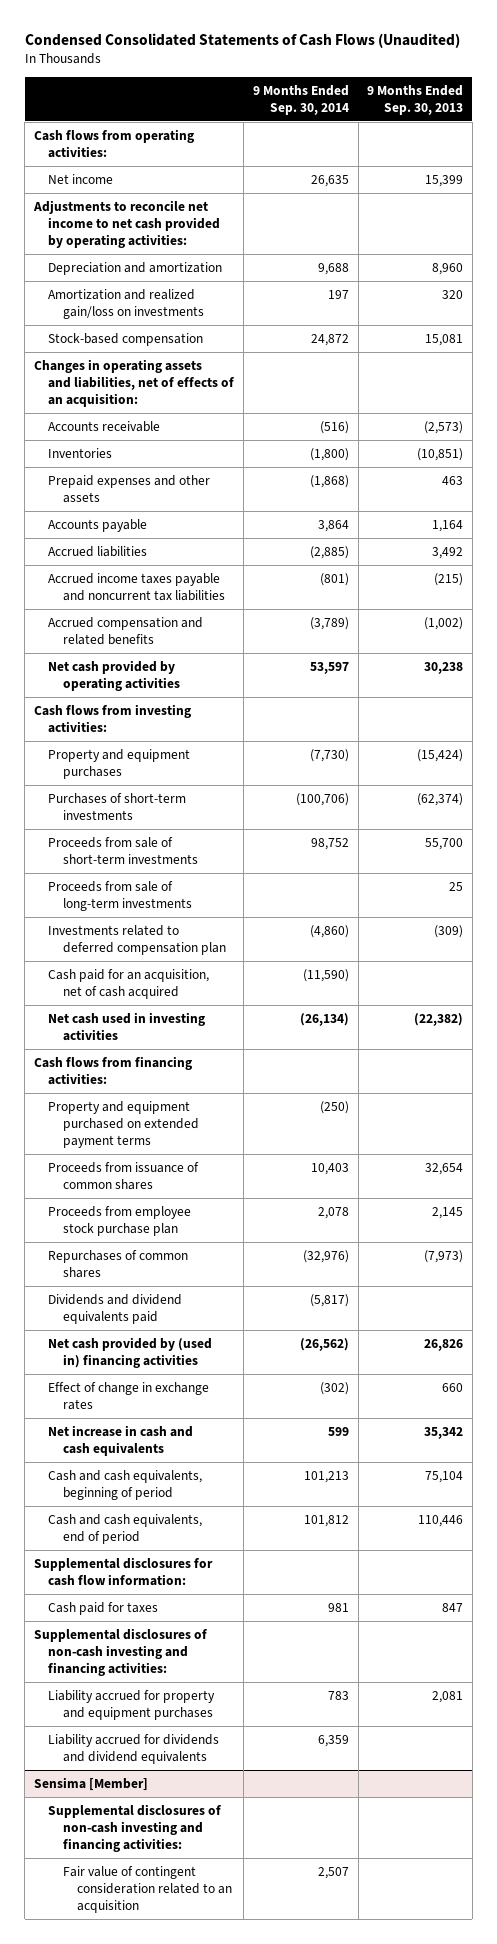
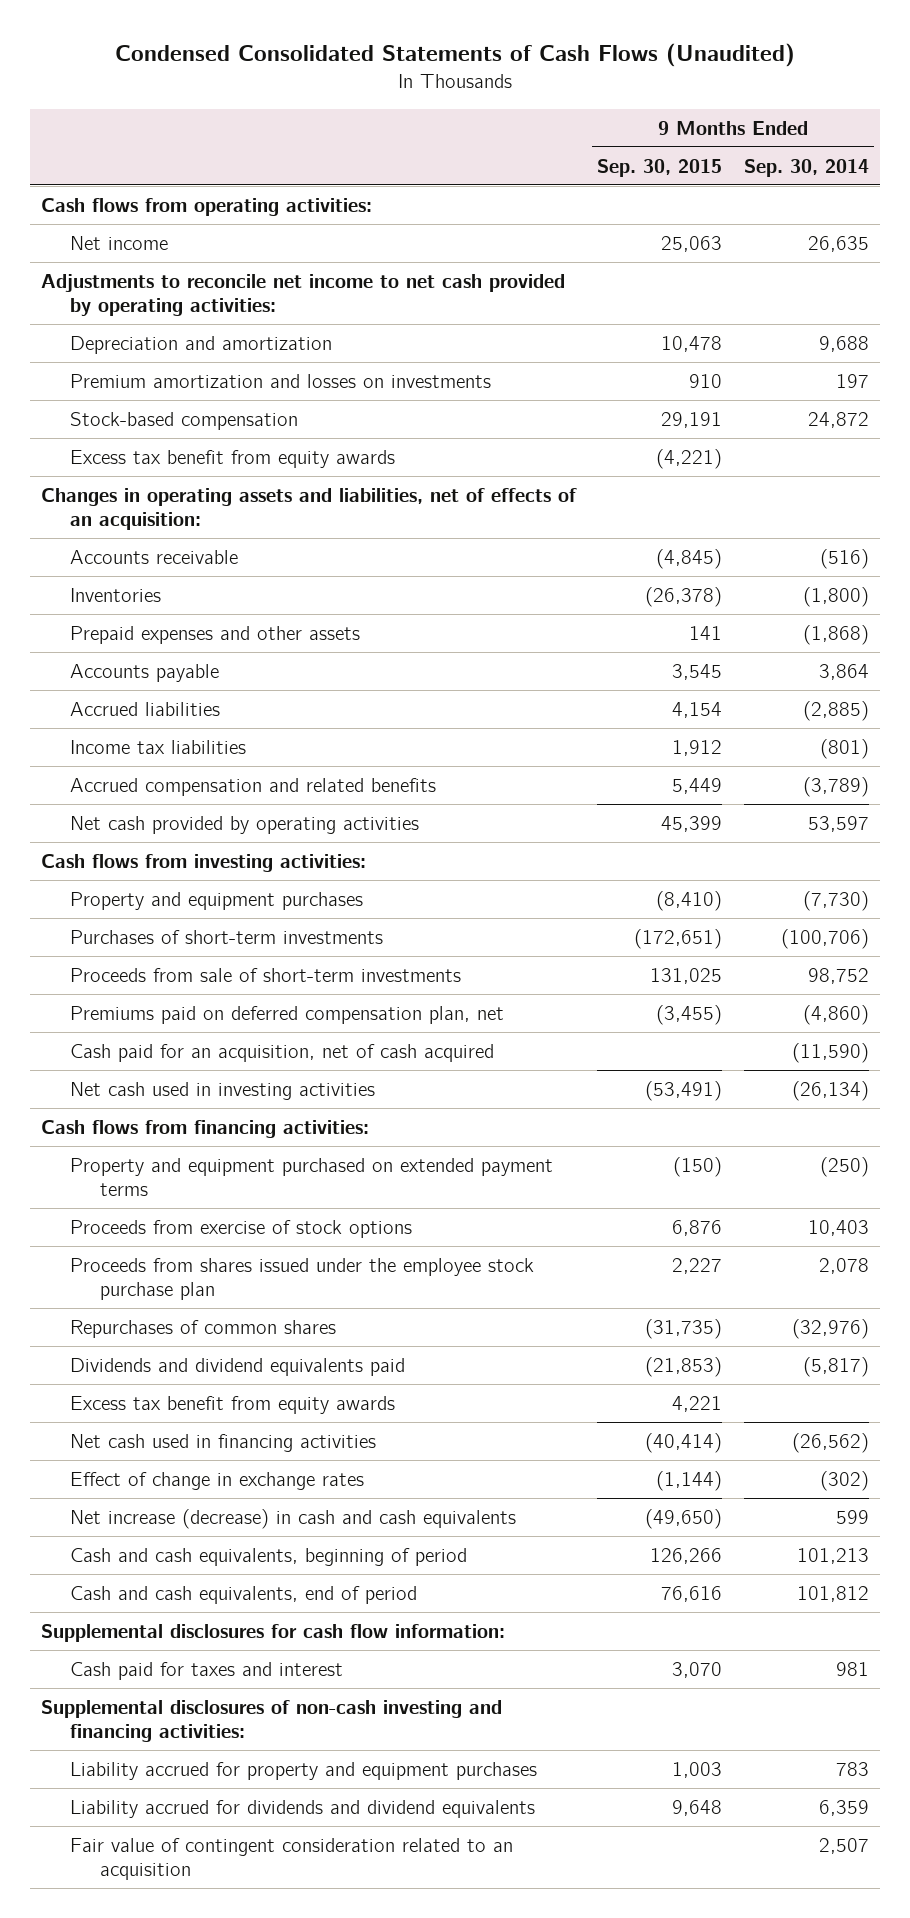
[367,84,464,115] 9 Months Ended Sep. 30, 2013 -> none
none -> [597,158,723,177] Sep. 30, 2015
[48,288,204,319] Amortization and realized gain/loss on investments -> [70,374,492,389] Premium amortization and losses on investments
none -> [70,450,396,469] Excess tax benefit from equity awards
[48,572,225,601] Accrued income taxes payable and noncurrent tax liabilities -> [70,740,247,755] Income tax liabilities
[48,880,192,911] Proceeds from sale of long-term investments -> none
[48,924,226,955] Investments related to deferred compensation plan -> [70,1006,505,1025] Premiums paid on deferred compensation plan, net
[48,1161,200,1190] Proceeds from issuance of common shares -> [70,1220,413,1239] Proceeds from exercise of stock options
[48,1205,192,1236] Proceeds from employee stock purchase plan -> [70,1258,535,1301] Proceeds from shares issued under the employee stock purchase plan
none -> [70,1396,396,1415] Excess tax benefit from equity awards
[48,1336,213,1368] Net cash provided by (used in) financing activities -> [70,1434,377,1453] Net cash used in financing activities
[48,1424,194,1456] Net increase in cash and cash equivalents -> [70,1509,517,1530] Net increase (decrease) in cash and cash equivalents
[48,1601,159,1615] Cash paid for taxes -> [70,1662,344,1681] Cash paid for taxes and interest
[33,1776,148,1791] Sensima [Member] -> none
[48,1803,223,1853] Supplemental disclosures of non-cash investing and financing activities: -> none

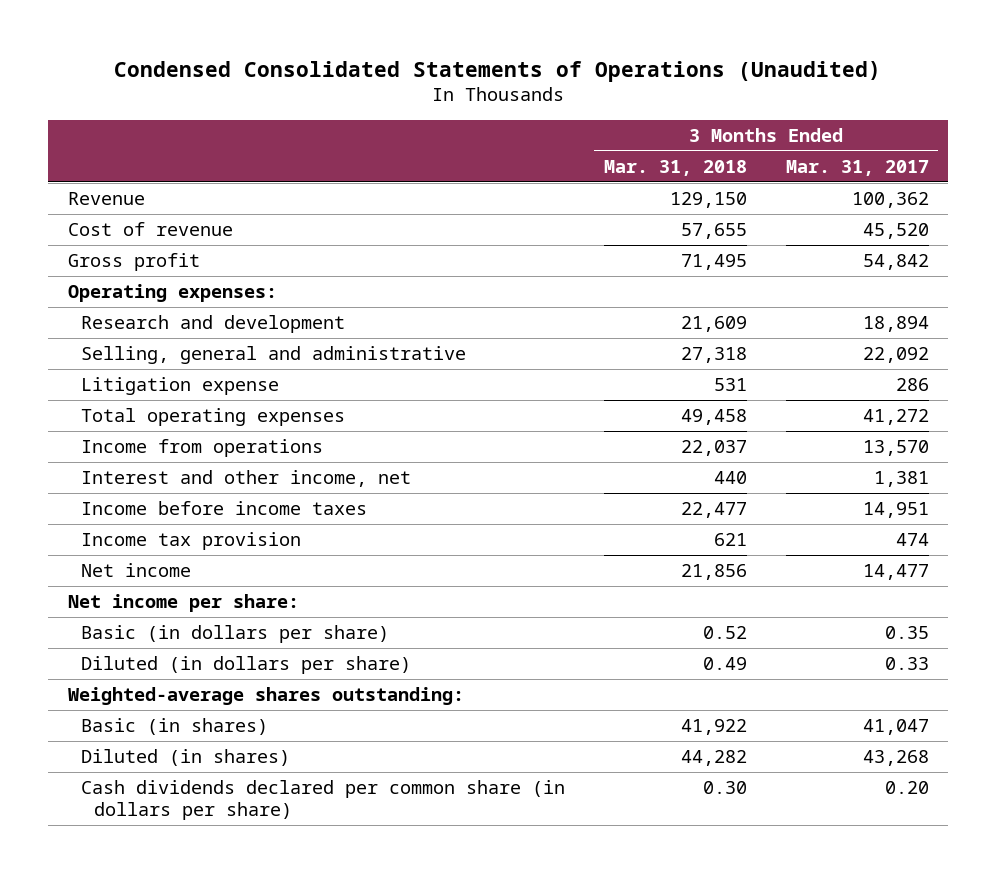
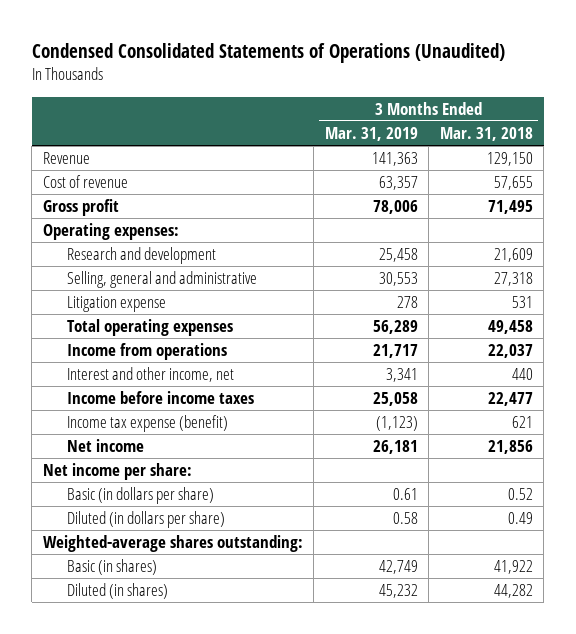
[785,159,929,176] Mar. 31, 2017 -> none
none -> [324,126,418,141] Mar. 31, 2019
[80,532,301,551] Income tax provision -> [67,414,229,432] Income tax expense (benefit)
[80,780,565,820] Cash dividends declared per common share (in dollars per share) -> none

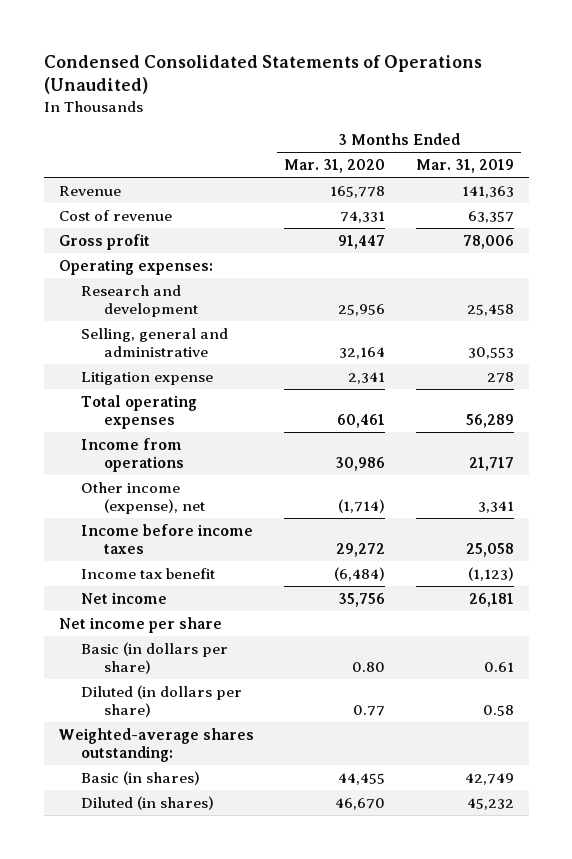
[439,126,533,141] Mar. 31, 2018 -> none
none -> [284,159,386,174] Mar. 31, 2020
[67,366,235,382] Interest and other income, net -> [81,481,205,514] Other income (expense), net
[67,414,229,432] Income tax expense (benefit) -> [81,567,216,579] Income tax benefit
[42,462,192,480] Net income per share: -> [58,616,222,633] Net income per share

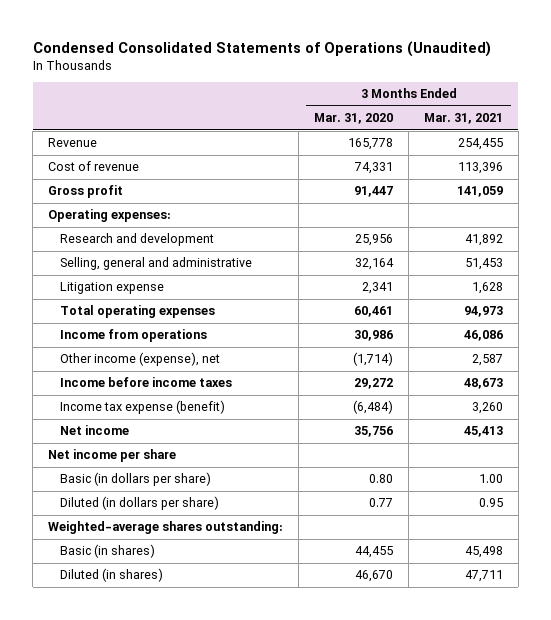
[415,159,514,174] Mar. 31, 2019 -> none
none -> [424,113,504,125] Mar. 31, 2021
[81,567,216,579] Income tax benefit -> [60,400,226,415] Income tax expense (benefit)

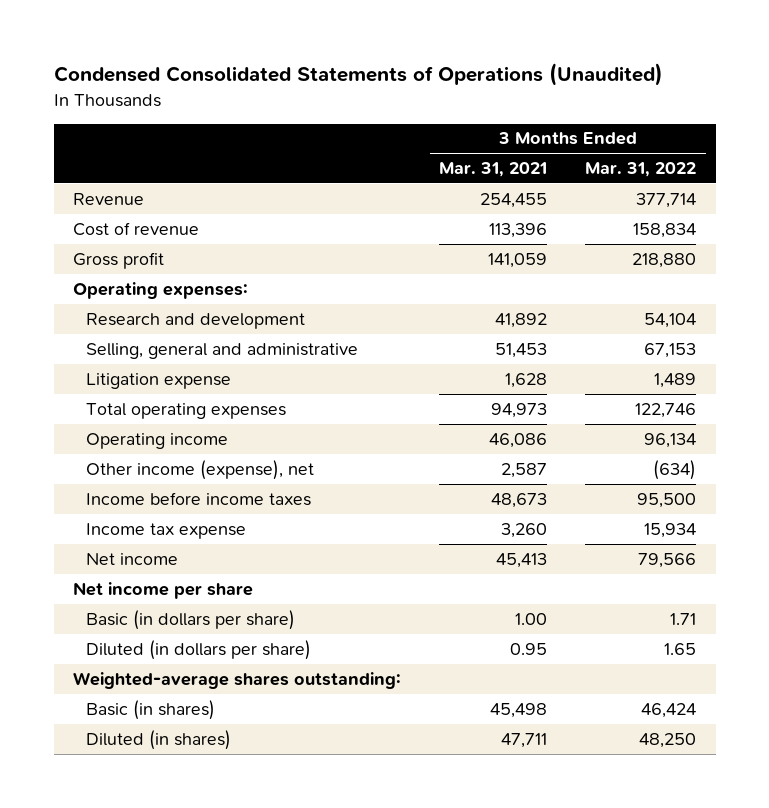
[314,113,394,125] Mar. 31, 2020 -> none
none -> [585,161,697,177] Mar. 31, 2022
[60,329,208,343] Income from operations -> [86,432,229,449] Operating income
[60,400,226,415] Income tax expense (benefit) -> [86,522,247,539] Income tax expense

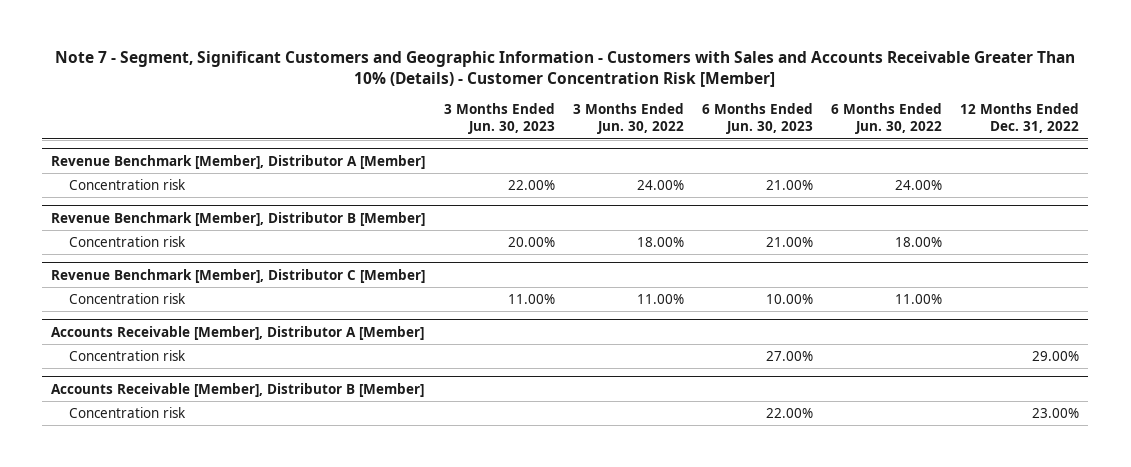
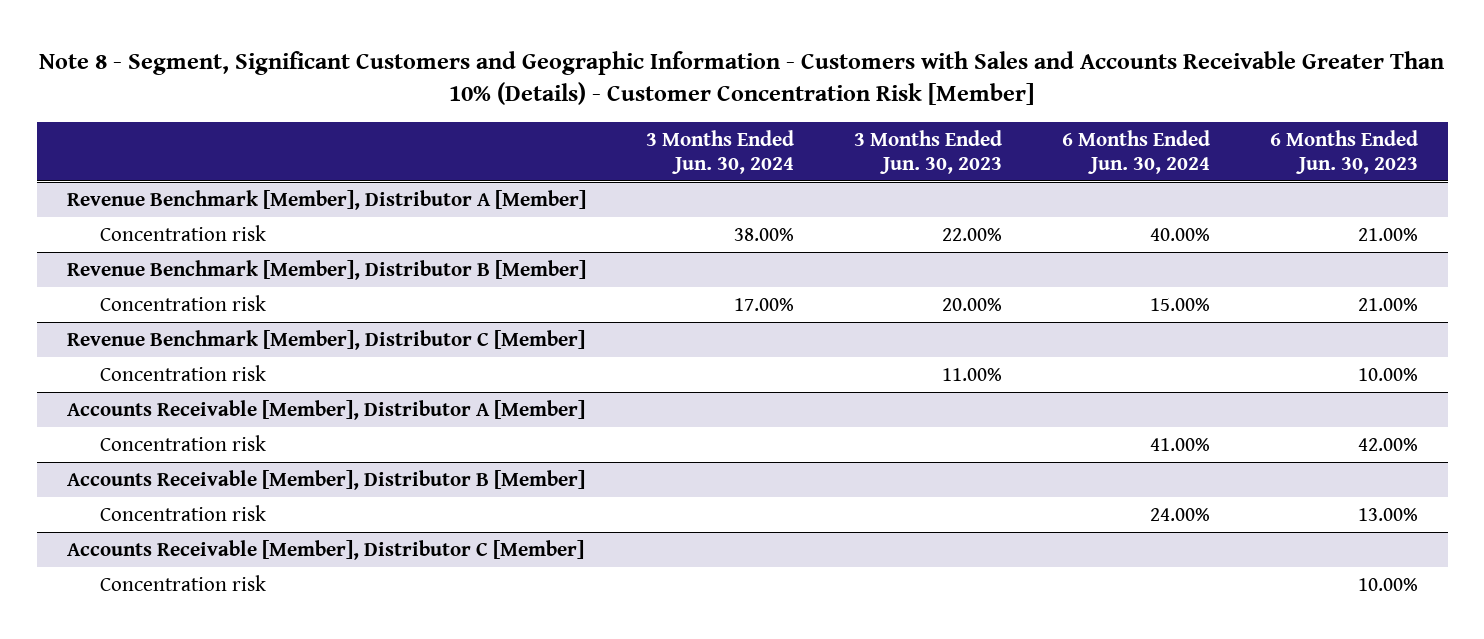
[55,51,1076,87] Note 7 - Segment, Significant Customers and Geographic Information - Customers with Sales and Accounts Receivable Greater Than 10% (Details) - Customer Concentration Risk [Member] -> [39,50,1445,106] Note 8 - Segment, Significant Customers and Geographic Information - Customers with Sales and Accounts Receivable Greater Than 10% (Details) - Customer Concentration Risk [Member]
[572,103,684,135] 3 Months Ended Jun. 30, 2022 -> none
[831,103,943,135] 6 Months Ended Jun. 30, 2022 -> none
[960,103,1080,134] 12 Months Ended Dec. 31, 2022 -> none
none -> [645,129,794,174] 3 Months Ended Jun. 30, 2024
none -> [1061,129,1210,174] 6 Months Ended Jun. 30, 2024
[765,351,813,362] 27.00% -> [1357,437,1418,451] 42.00%
[765,408,813,419] 22.00% -> [1357,507,1418,521] 13.00%
none -> [66,539,584,560] Accounts Receivable [Member], Distributor C [Member]
none -> [99,574,266,591] Concentration risk

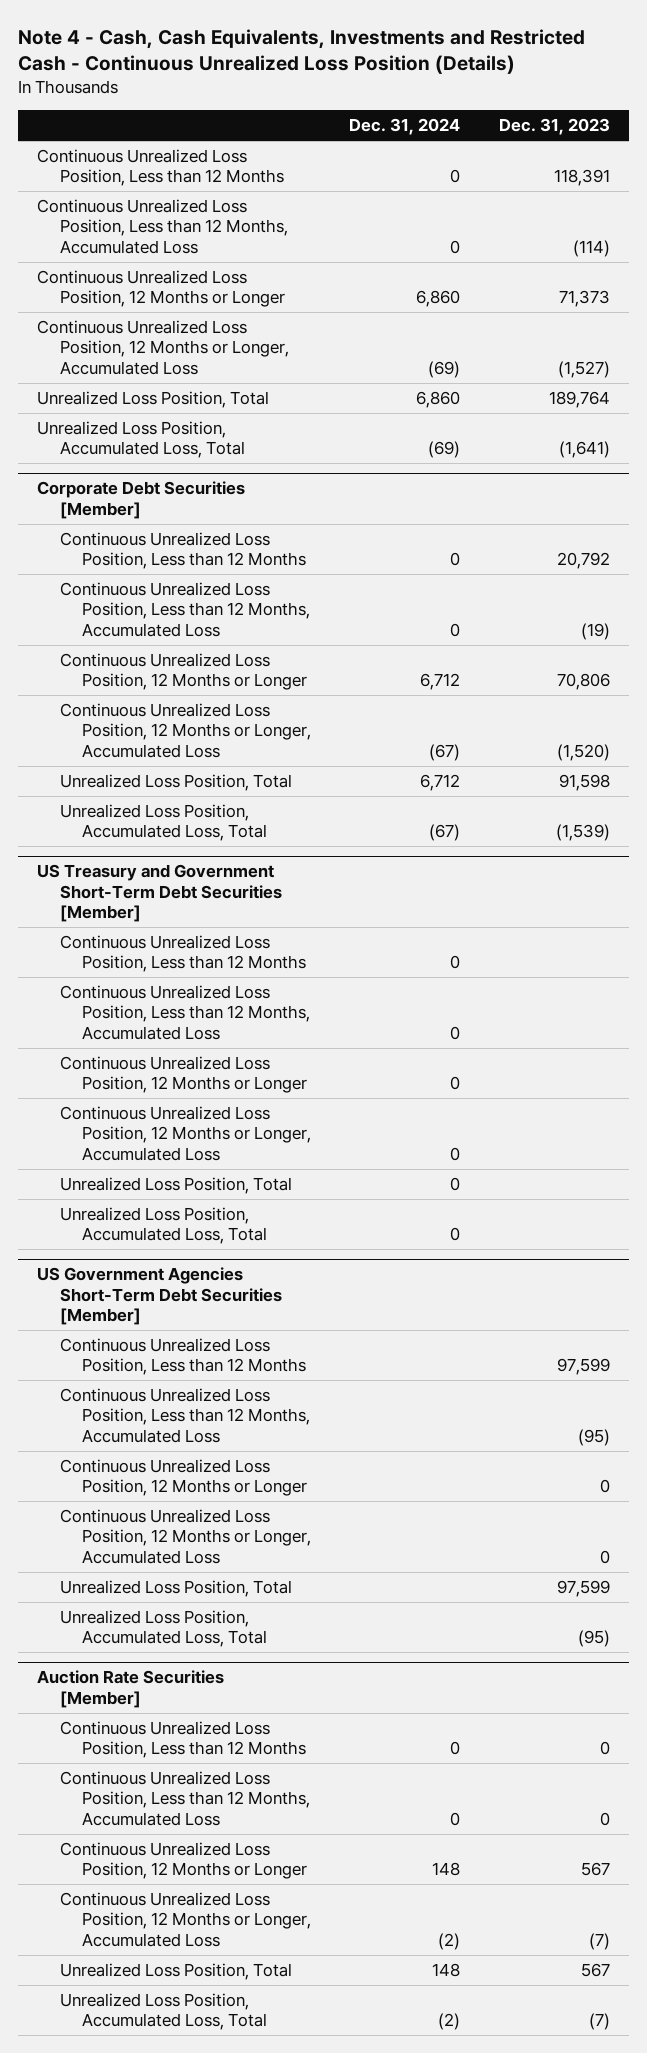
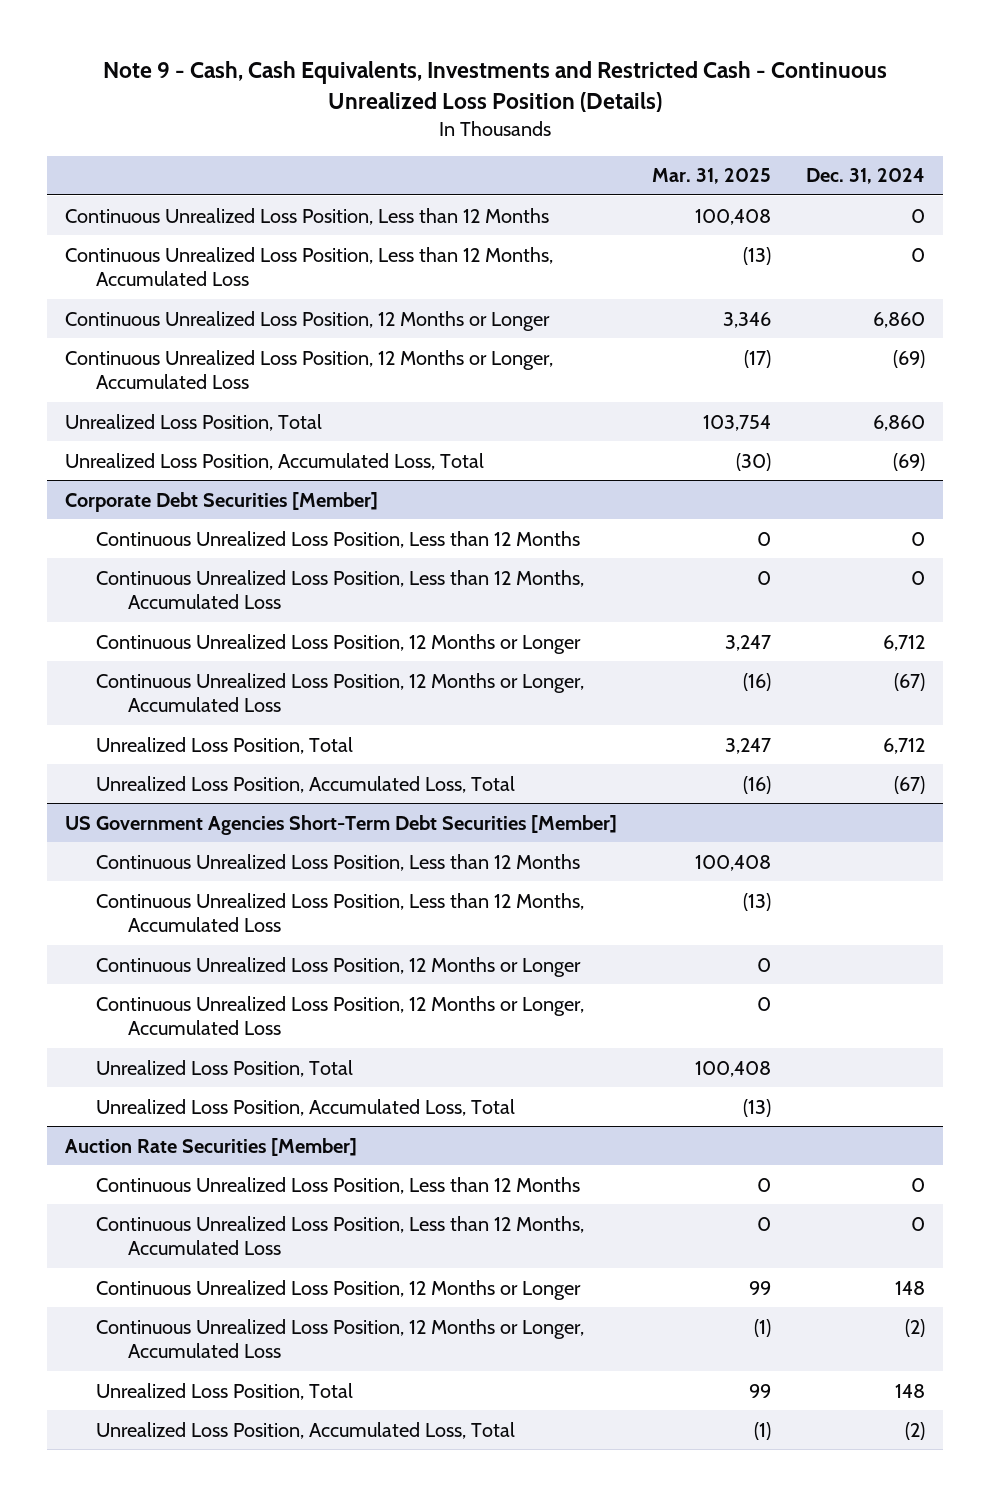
[17,29,585,75] Note 4 - Cash, Cash Equivalents, Investments and Restricted Cash - Continuous Unrealized Loss Position (Details) -> [102,60,887,112] Note 9 - Cash, Cash Equivalents, Investments and Restricted Cash - Continuous Unrealized Loss Position (Details)
[498,118,610,136] Dec. 31, 2023 -> none
none -> [651,168,771,185] Mar. 31, 2025
[37,864,282,922] US Treasury and Government Short-Term Debt Securities [Member] -> none
[59,935,307,973] Continuous Unrealized Loss Position, Less than 12 Months -> none
[59,985,311,1040] Continuous Unrealized Loss Position, Less than 12 Months, Accumulated Loss -> none
[59,1056,308,1094] Continuous Unrealized Loss Position, 12 Months or Longer -> none
[59,1106,312,1161] Continuous Unrealized Loss Position, 12 Months or Longer, Accumulated Loss -> none
[59,1177,292,1195] Unrealized Loss Position, Total -> none
[59,1207,268,1245] Unrealized Loss Position, Accumulated Loss, Total -> none

